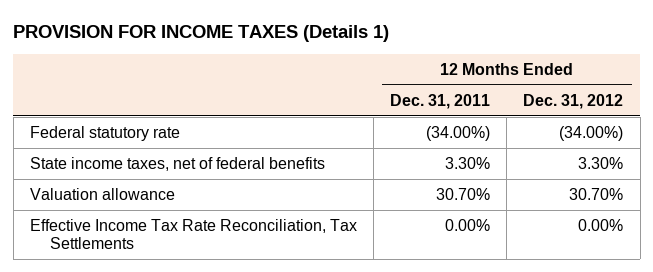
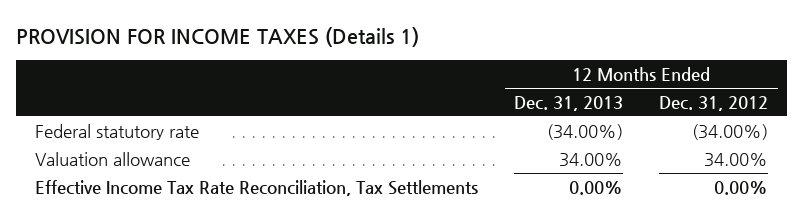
[390,93,491,109] Dec. 31, 2011 -> none
none -> [513,96,623,112] Dec. 31, 2013
[30,156,326,171] State income taxes, net of federal benefits -> none
[569,187,624,200] 30.70% -> [704,152,769,167] 34.00%

